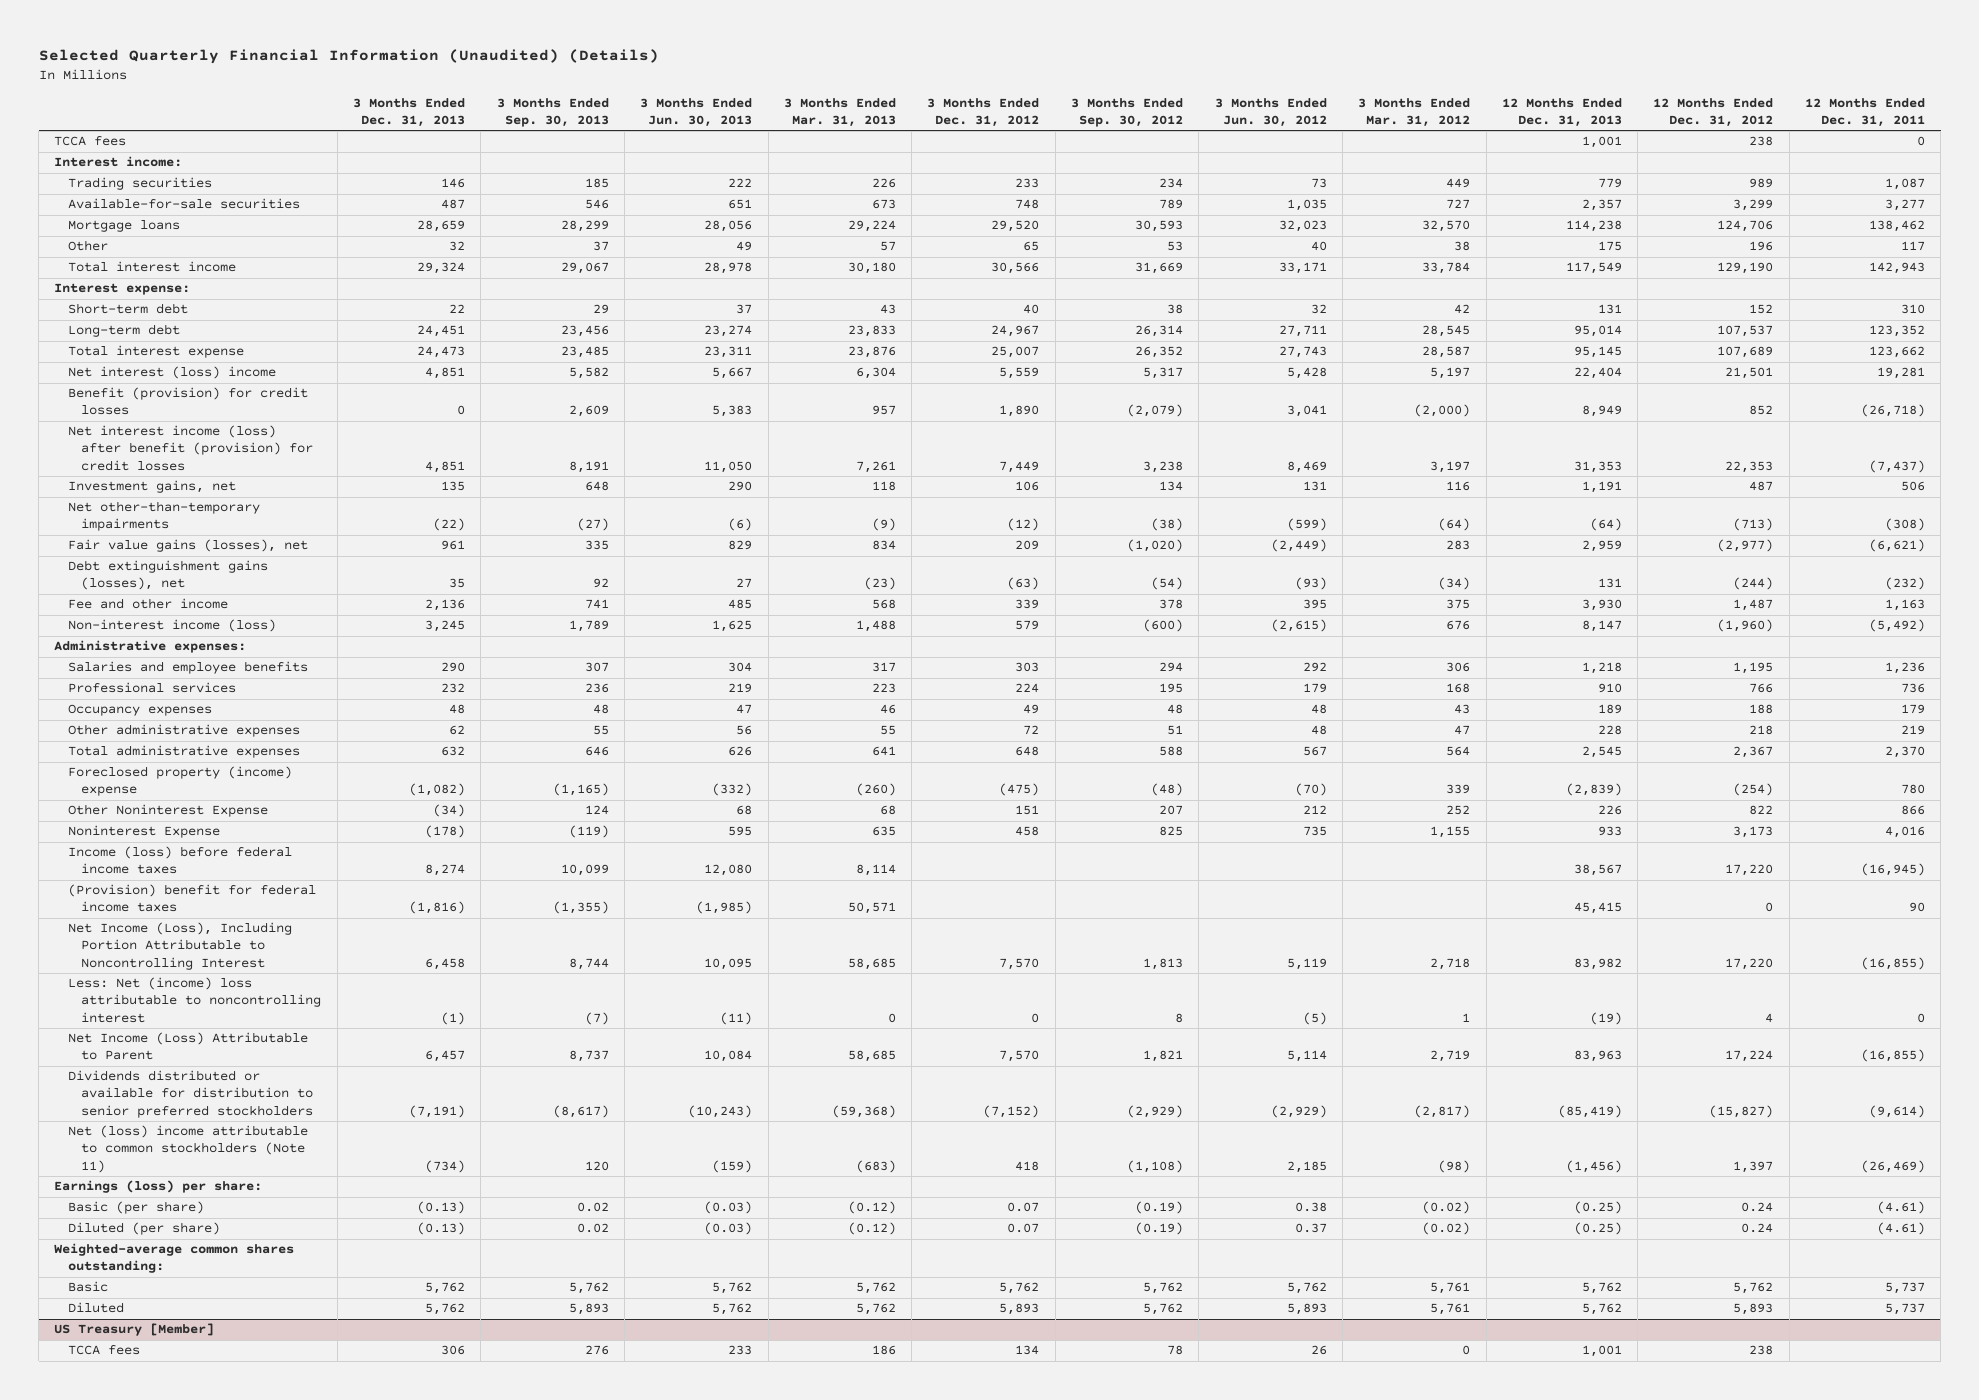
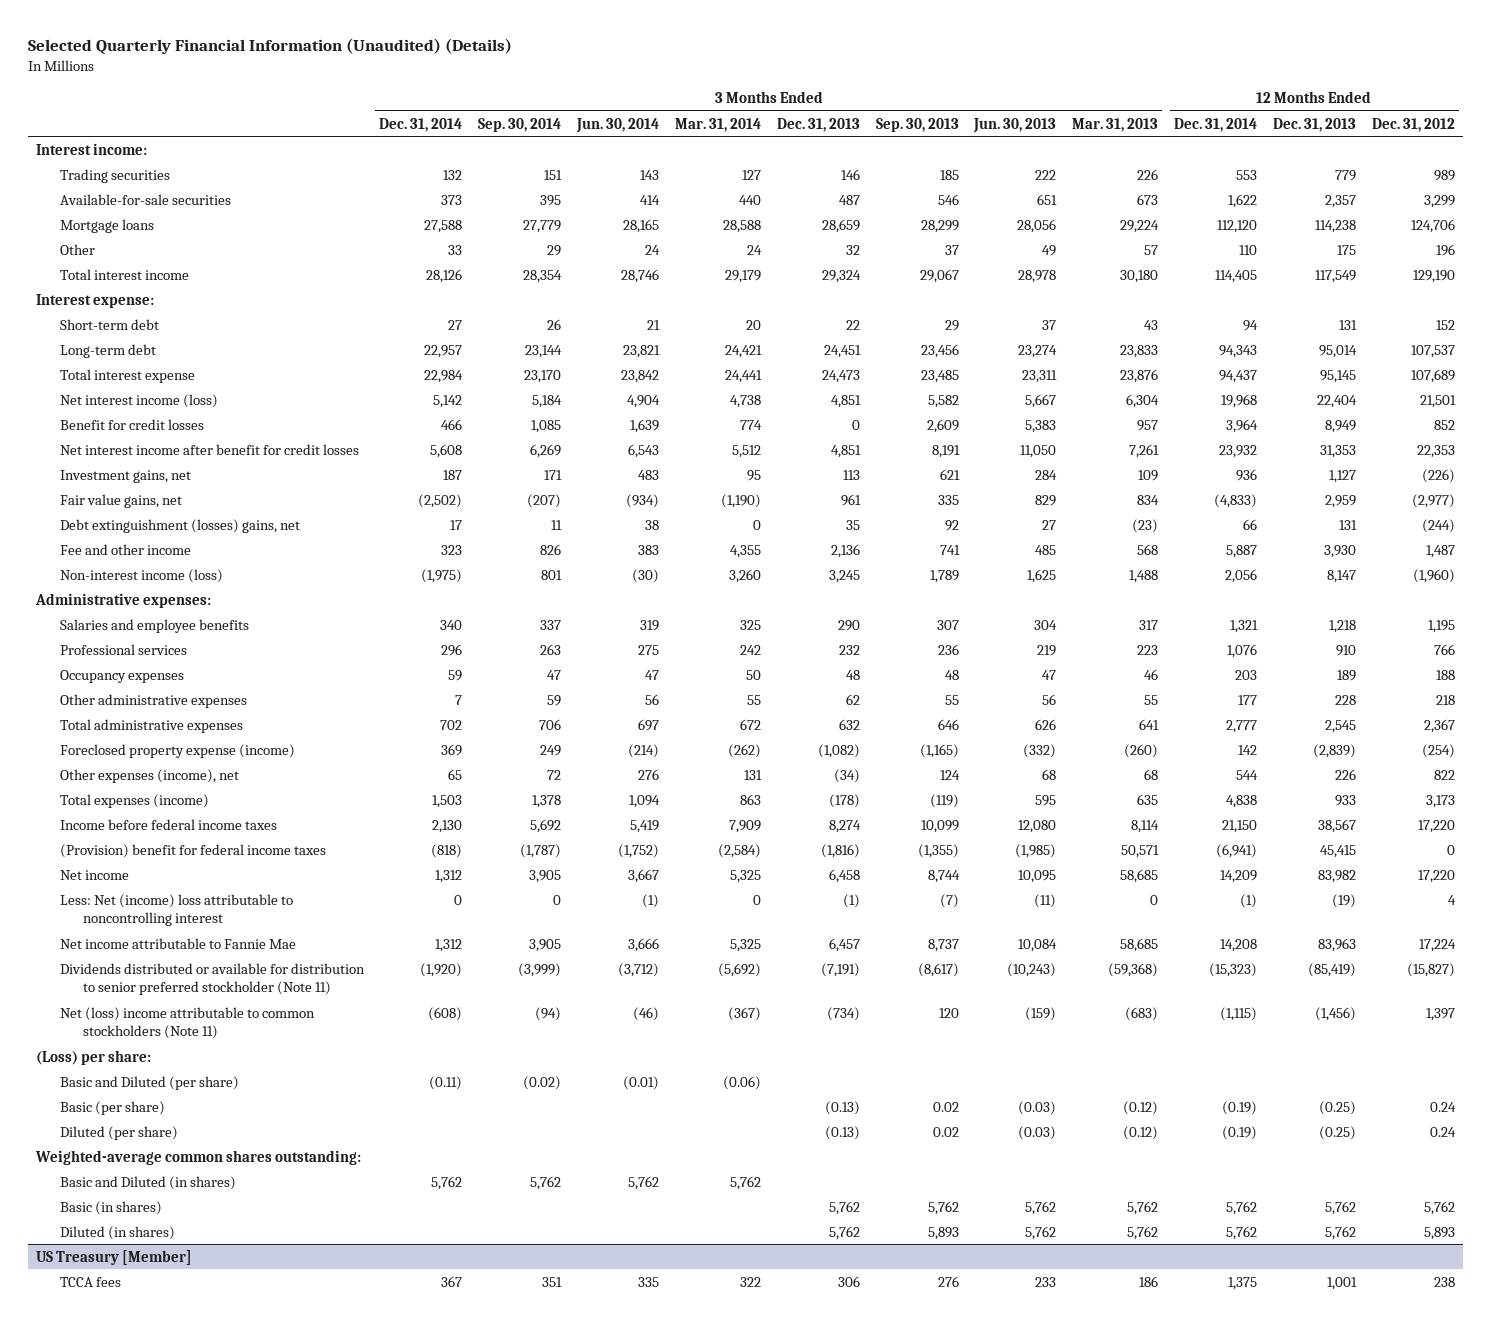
[927,98,1040,128] 3 Months Ended Dec. 31, 2012 -> none
[1071,98,1184,128] 3 Months Ended Sep. 30, 2012 -> none
[1214,98,1327,128] 3 Months Ended Jun. 30, 2012 -> none
[1358,98,1471,128] 3 Months Ended Mar. 31, 2012 -> none
[1805,98,1926,128] 12 Months Ended Dec. 31, 2011 -> none
none -> [379,117,463,132] Dec. 31, 2014
none -> [478,117,562,132] Sep. 30, 2014
none -> [576,117,660,133] Jun. 30, 2014
none -> [674,117,761,132] Mar. 31, 2014
none -> [1173,117,1257,132] Dec. 31, 2014
[54,136,127,147] TCCA fees -> none
[67,501,260,532] Net other-than-temporary impairments -> none
[67,366,276,380] Net interest (loss) income -> [59,393,218,408] Net interest income (loss)
[67,387,308,416] Benefit (provision) for credit losses -> [59,418,204,430] Benefit for credit losses
[67,425,314,471] Net interest income (loss) after benefit (provision) for credit losses -> [59,443,359,455] Net interest income after benefit for credit losses
[441,481,466,492] 135 -> [842,469,860,480] 113
[584,481,609,492] 648 -> [939,468,960,480] 621
[728,481,753,492] 290 -> [1035,469,1058,480] 284
[871,481,896,492] 118 -> [1138,469,1159,481] 109
[1581,481,1622,494] 1,191 -> [1328,469,1356,483] 1,127
[1749,481,1774,492] 487 -> [1421,468,1455,483] (226)
[67,539,308,553] Fair value gains (losses), net -> [59,493,182,508] Fair value gains, net
[67,560,268,591] Debt extinguishment gains (losses), net -> [59,518,300,533] Debt extinguishment (losses) gains, net
[67,766,292,797] Foreclosed property (income) expense -> [59,743,295,758] Foreclosed property expense (income)
[67,804,268,818] Other Noninterest Expense -> [59,768,239,783] Other expenses (income), net
[67,825,220,839] Noninterest Expense -> [59,793,209,808] Total expenses (income)
[67,846,292,875] Income (loss) before federal income taxes -> [59,818,277,830] Income before federal income taxes
[67,922,292,970] Net Income (Loss), Including Portion Attributable to Noncontrolling Interest -> [59,869,129,880] Net income
[67,1032,308,1061] Net Income (Loss) Attributable to Parent -> [59,937,296,949] Net income attributable to Fannie Mae
[67,1070,314,1118] Dividends distributed or available for distribution to senior preferred stockholders -> [59,962,365,996] Dividends distributed or available for distribution to senior preferred stockholder (Note 11)
[54,1180,263,1194] Earnings (loss) per share: -> [36,1049,152,1065] (Loss) per share:
none -> [59,1075,239,1090] Basic and Diluted (per share)
none -> [59,1175,236,1190] Basic and Diluted (in shares)
[67,1281,108,1293] Basic -> [59,1200,162,1215] Basic (in shares)
[67,1302,124,1314] Diluted -> [59,1225,175,1240] Diluted (in shares)

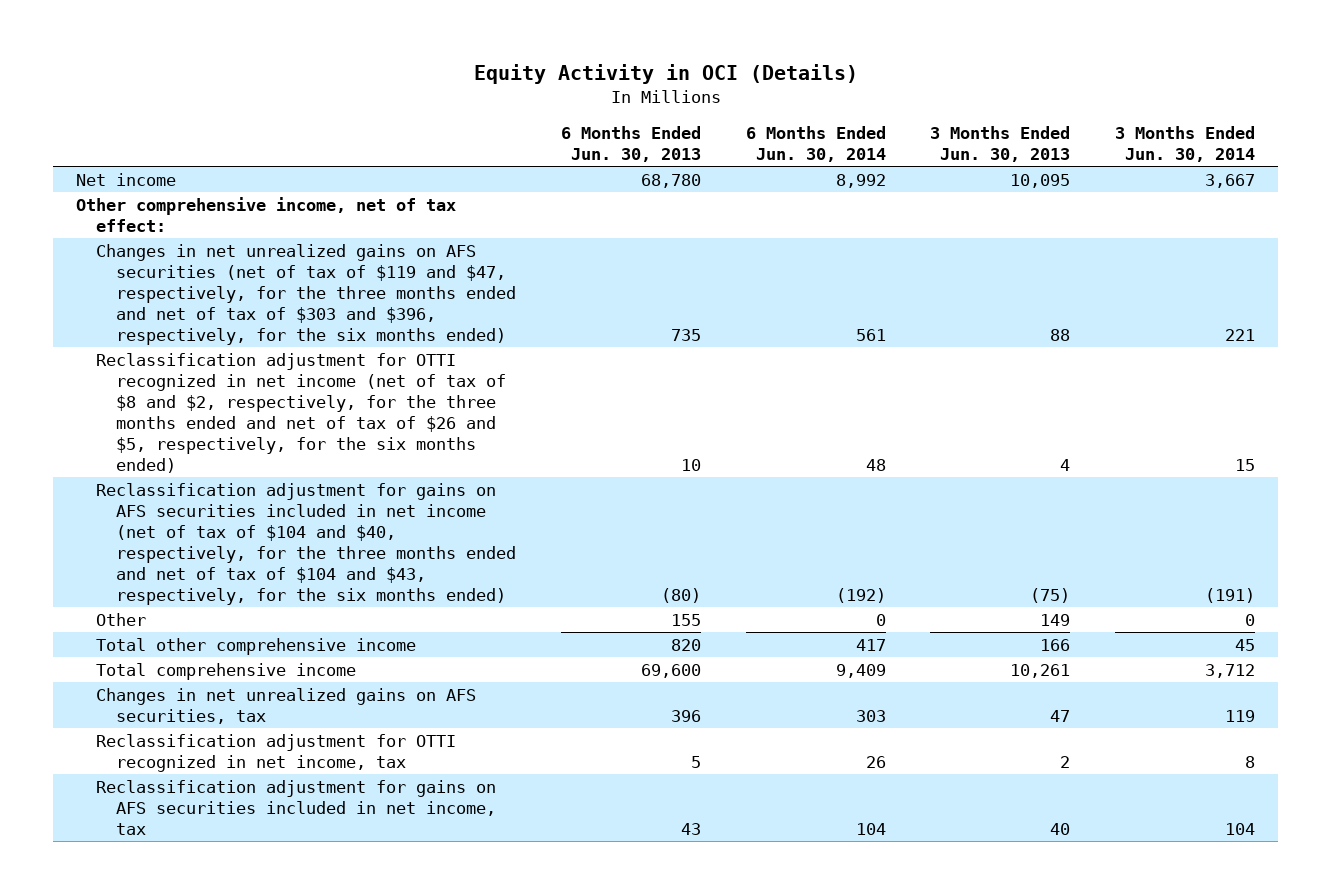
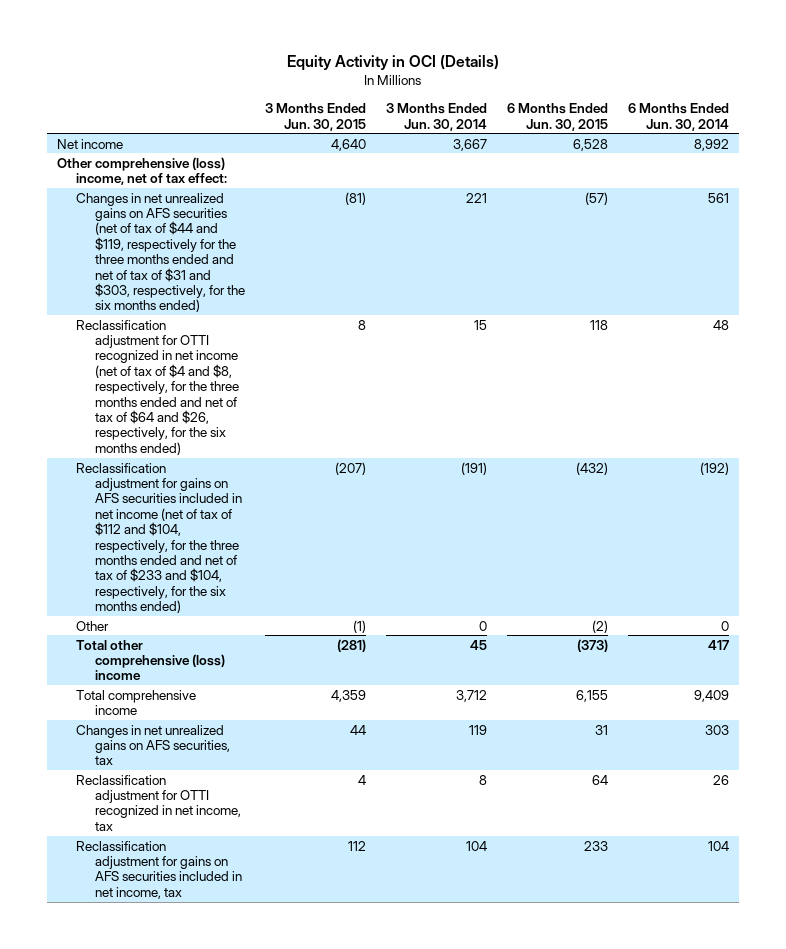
[560,126,701,163] 6 Months Ended Jun. 30, 2013 -> none
[930,126,1071,163] 3 Months Ended Jun. 30, 2013 -> none
none -> [264,103,366,131] 3 Months Ended Jun. 30, 2015
none -> [507,103,609,131] 6 Months Ended Jun. 30, 2015
[75,196,456,232] Other comprehensive income, net of tax effect: -> [56,156,227,185] Other comprehensive (loss) income, net of tax effect:
[95,243,516,345] Changes in net unrealized gains on AFS securities (net of tax of $119 and $47, respectively, for the three months ended and net of tax of $303 and $396, respectively, for the six months ended) -> [75,192,245,313] Changes in net unrealized gains on AFS securities (net of tax of $44 and $119, respectively for the three months ended and net of tax of $31 and $303, respectively, for the six months ended)
[95,352,506,473] Reclassification adjustment for OTTI recognized in net income (net of tax of $8 and $2, respectively, for the three months ended and net of tax of $26 and $5, respectively, for the six months ended) -> [75,319,239,455] Reclassification adjustment for OTTI recognized in net income (net of tax of $4 and $8, respectively, for the three months ended and net of tax of $64 and $26, respectively, for the six months ended)
[95,482,516,605] Reclassification adjustment for gains on AFS securities included in net income (net of tax of $104 and $40, respectively, for the three months ended and net of tax of $104 and $43, respectively, for the six months ended) -> [75,462,242,614] Reclassification adjustment for gains on AFS securities included in net income (net of tax of $112 and $104, respectively, for the three months ended and net of tax of $233 and $104, respectively, for the six months ended)
[95,637,416,655] Total other comprehensive income -> [75,639,225,681] Total other comprehensive (loss) income

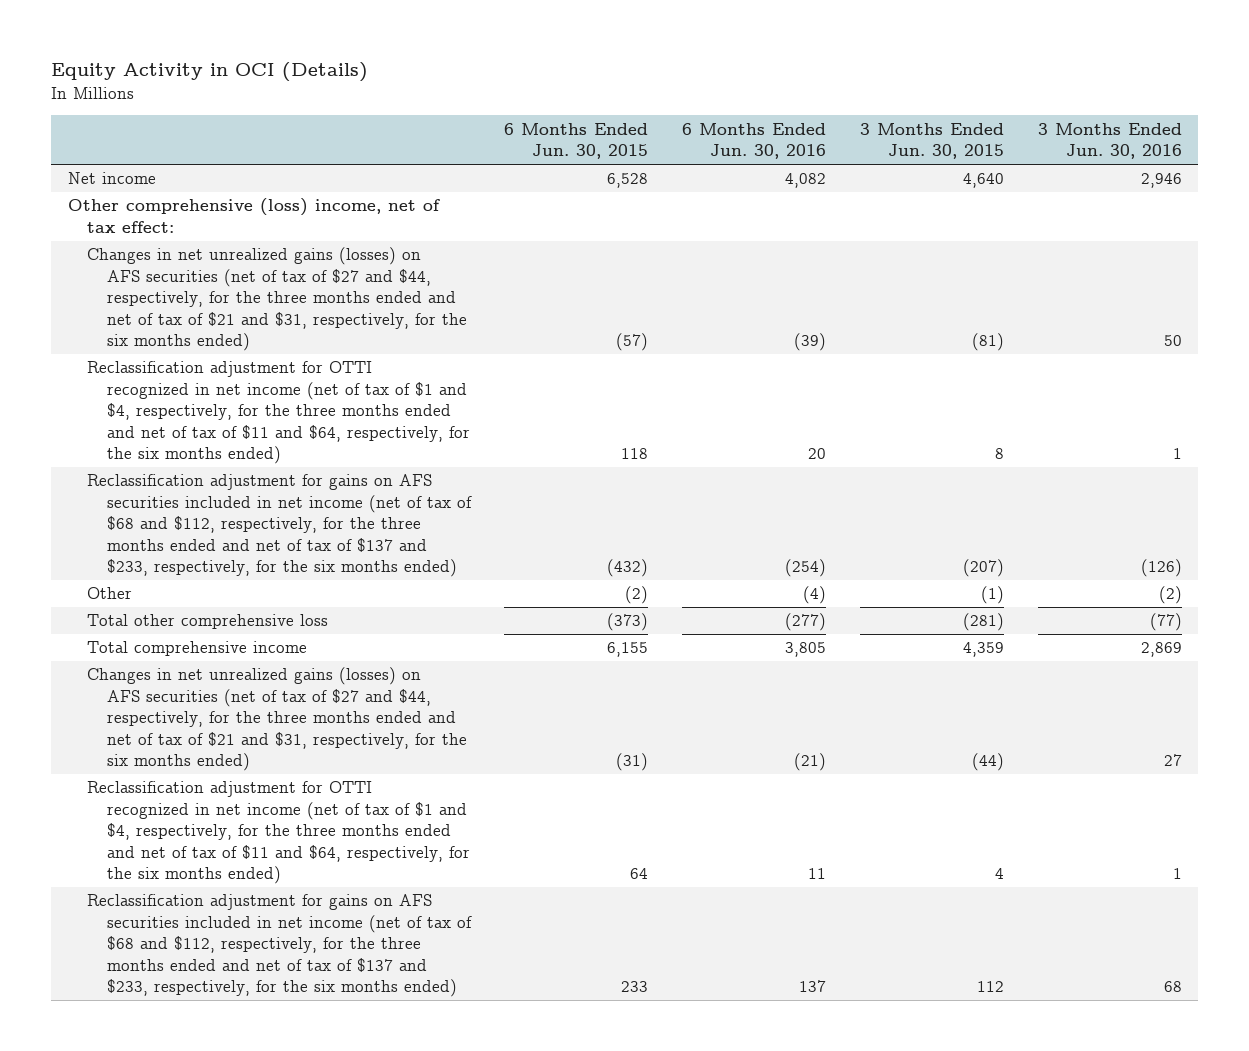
[385,103,487,131] 3 Months Ended Jun. 30, 2014 -> none
[628,103,730,131] 6 Months Ended Jun. 30, 2014 -> none
none -> [682,122,827,160] 6 Months Ended Jun. 30, 2016
none -> [1037,122,1182,160] 3 Months Ended Jun. 30, 2016
[75,192,245,313] Changes in net unrealized gains on AFS securities (net of tax of $44 and $119, respectively for the three months ended and net of tax of $31 and $303, respectively, for the six months ended) -> [87,247,467,351] Changes in net unrealized gains (losses) on AFS securities (net of tax of $27 and $44, respectively, for the three months ended and net of tax of $21 and $31, respectively, for the six months ended)
[75,319,239,455] Reclassification adjustment for OTTI recognized in net income (net of tax of $4 and $8, respectively, for the three months ended and net of tax of $64 and $26, respectively, for the six months ended) -> [87,361,470,464] Reclassification adjustment for OTTI recognized in net income (net of tax of $1 and $4, respectively, for the three months ended and net of tax of $11 and $64, respectively, for the six months ended)
[75,462,242,614] Reclassification adjustment for gains on AFS securities included in net income (net of tax of $112 and $104, respectively, for the three months ended and net of tax of $233 and $104, respectively, for the six months ended) -> [87,474,472,577] Reclassification adjustment for gains on AFS securities included in net income (net of tax of $68 and $112, respectively, for the three months ended and net of tax of $137 and $233, respectively, for the six months ended)
[75,639,225,681] Total other comprehensive (loss) income -> [87,614,329,630] Total other comprehensive loss
[75,724,230,766] Changes in net unrealized gains on AFS securities, tax -> [87,667,467,771] Changes in net unrealized gains (losses) on AFS securities (net of tax of $27 and $44, respectively, for the three months ended and net of tax of $21 and $31, respectively, for the six months ended)
[349,724,366,735] 44 -> [971,752,1004,771] (44)
[595,724,609,735] 31 -> [616,752,649,771] (31)
[75,774,241,831] Reclassification adjustment for OTTI recognized in net income, tax -> [87,781,470,884] Reclassification adjustment for OTTI recognized in net income (net of tax of $1 and $4, respectively, for the three months ended and net of tax of $11 and $64, respectively, for the six months ended)
[75,840,242,899] Reclassification adjustment for gains on AFS securities included in net income, tax -> [87,894,472,997] Reclassification adjustment for gains on AFS securities included in net income (net of tax of $68 and $112, respectively, for the three months ended and net of tax of $137 and $233, respectively, for the six months ended)

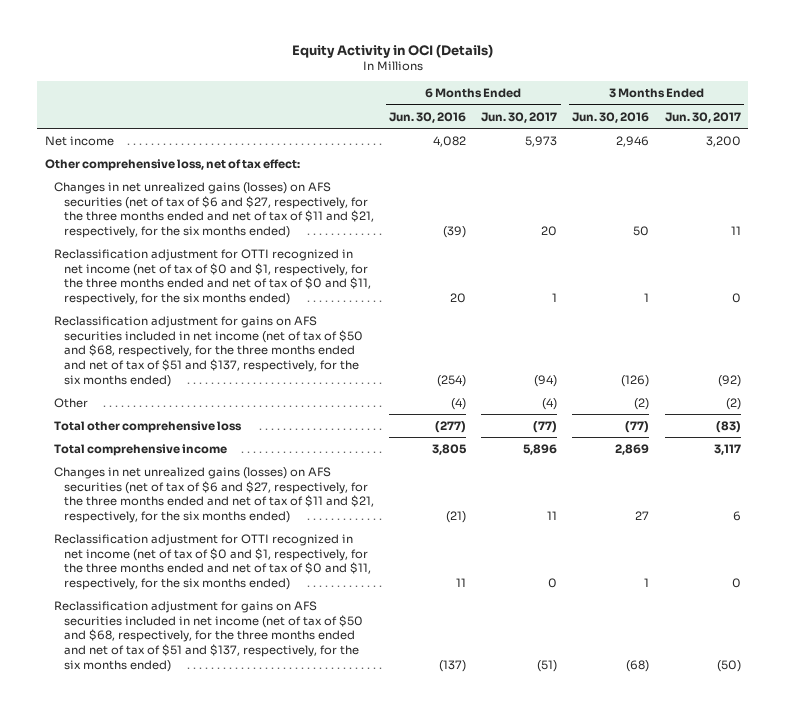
[504,122,649,160] 6 Months Ended Jun. 30, 2015 -> none
[859,122,1004,160] 3 Months Ended Jun. 30, 2015 -> none
none -> [481,111,558,123] Jun. 30, 2017
none -> [664,111,741,123] Jun. 30, 2017
[67,198,440,233] Other comprehensive (loss) income, net of tax effect: -> [44,158,300,171] Other comprehensive loss, net of tax effect:
[87,247,467,351] Changes in net unrealized gains (losses) on AFS securities (net of tax of $27 and $44, respectively, for the three months ended and net of tax of $21 and $31, respectively, for the six months ended) -> [54,181,375,238] Changes in net unrealized gains (losses) on AFS securities (net of tax of $6 and $27, respectively, for the three months ended and net of tax of $11 and $21, respectively, for the six months ended)
[87,361,470,464] Reclassification adjustment for OTTI recognized in net income (net of tax of $1 and $4, respectively, for the three months ended and net of tax of $11 and $64, respectively, for the six months ended) -> [54,248,372,305] Reclassification adjustment for OTTI recognized in net income (net of tax of $0 and $1, respectively, for the three months ended and net of tax of $0 and $11, respectively, for the six months ended)
[87,474,472,577] Reclassification adjustment for gains on AFS securities included in net income (net of tax of $68 and $112, respectively, for the three months ended and net of tax of $137 and $233, respectively, for the six months ended) -> [54,315,364,387] Reclassification adjustment for gains on AFS securities included in net income (net of tax of $50 and $68, respectively, for the three months ended and net of tax of $51 and $137, respectively, for the six months ended)
[87,667,467,771] Changes in net unrealized gains (losses) on AFS securities (net of tax of $27 and $44, respectively, for the three months ended and net of tax of $21 and $31, respectively, for the six months ended) -> [54,466,375,523] Changes in net unrealized gains (losses) on AFS securities (net of tax of $6 and $27, respectively, for the three months ended and net of tax of $11 and $21, respectively, for the six months ended)
[87,781,470,884] Reclassification adjustment for OTTI recognized in net income (net of tax of $1 and $4, respectively, for the three months ended and net of tax of $11 and $64, respectively, for the six months ended) -> [54,533,372,590] Reclassification adjustment for OTTI recognized in net income (net of tax of $0 and $1, respectively, for the three months ended and net of tax of $0 and $11, respectively, for the six months ended)
[87,894,472,997] Reclassification adjustment for gains on AFS securities included in net income (net of tax of $68 and $112, respectively, for the three months ended and net of tax of $137 and $233, respectively, for the six months ended) -> [54,600,364,672] Reclassification adjustment for gains on AFS securities included in net income (net of tax of $50 and $68, respectively, for the three months ended and net of tax of $51 and $137, respectively, for the six months ended)
[799,979,827,992] 137 -> [439,659,467,672] (137)
[1163,980,1182,992] 68 -> [626,659,650,672] (68)

